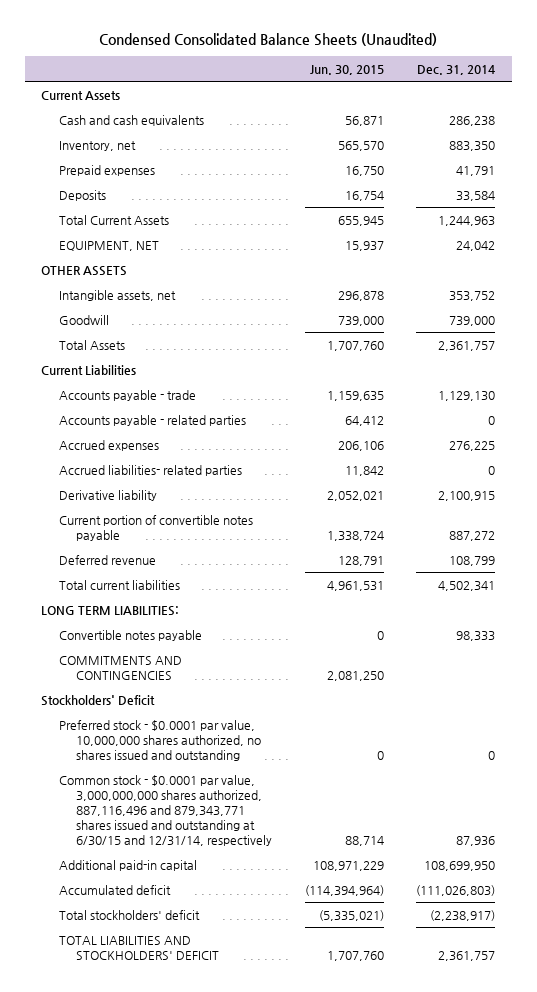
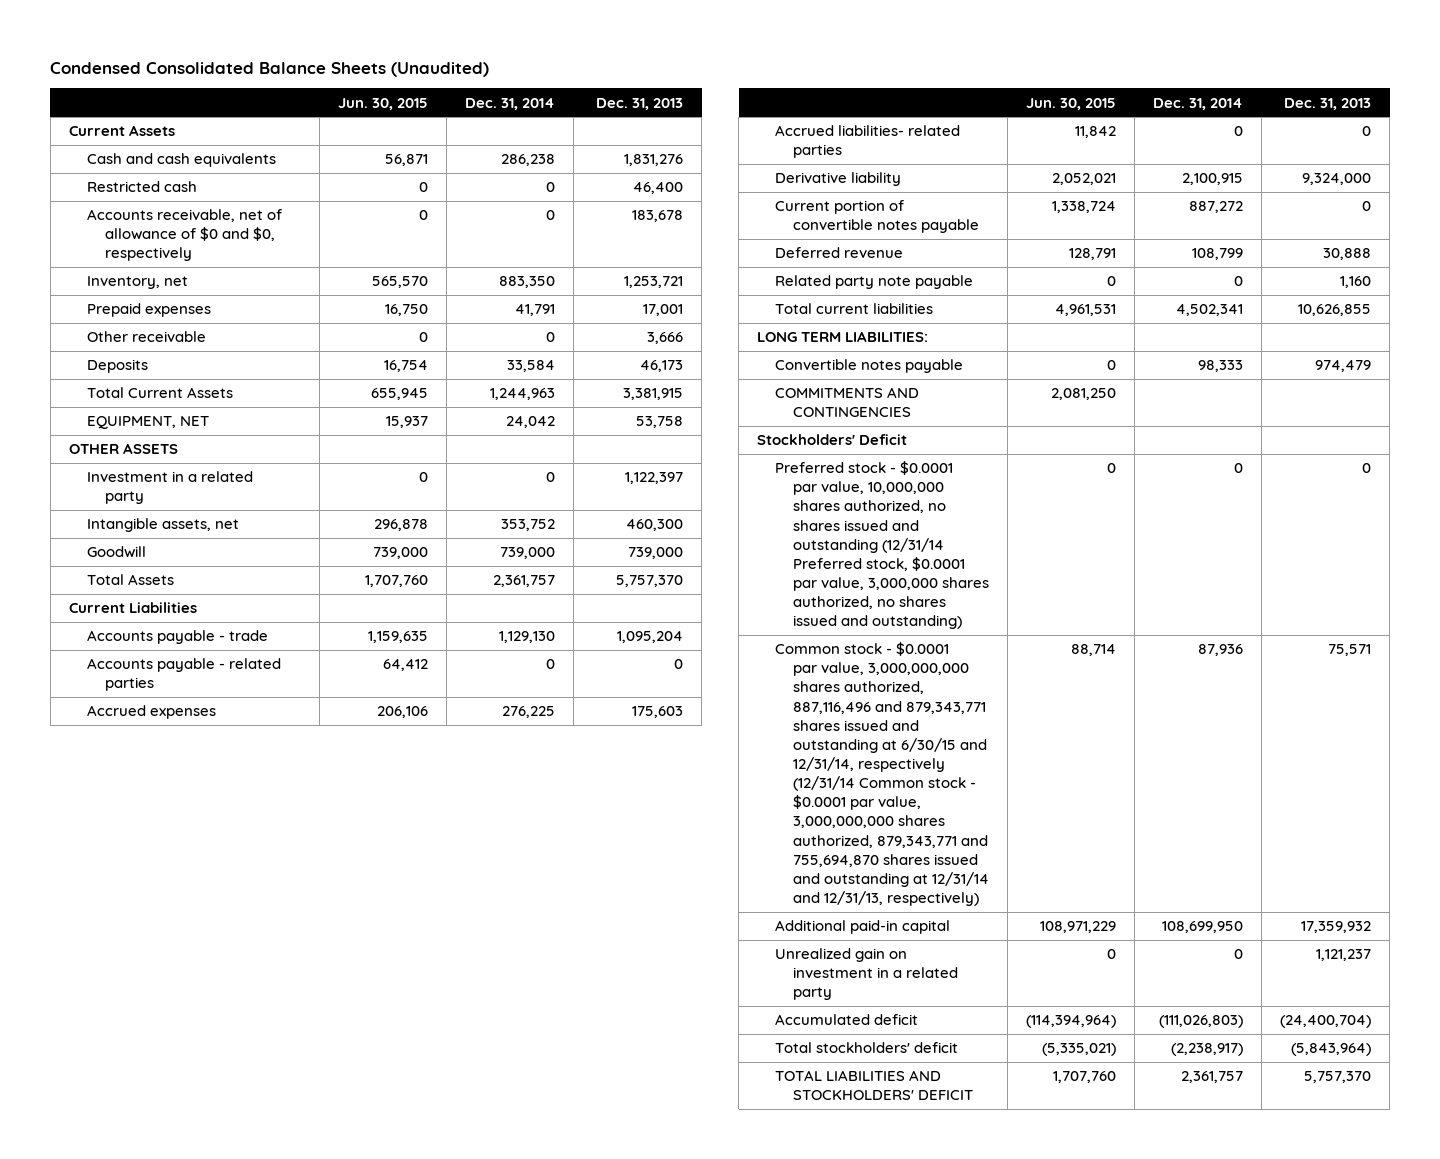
none -> [596,97,684,110] Dec. 31, 2013
none -> [86,181,197,193] Restricted cash
none -> [86,209,282,262] Accounts receivable, net of allowance of $0 and $0, respectively
none -> [86,331,206,343] Other receivable
none -> [86,471,253,505] Investment in a related party
none -> [775,275,974,290] Related party note payable
[58,719,262,761] Preferred stock - $0.0001 par value, 10,000,000 shares authorized, no shares issued and outstanding -> [775,461,989,630] Preferred stock - $0.0001 par value, 10,000,000 shares authorized, no shares issued and outstanding (12/31/14 Preferred stock, $0.0001 par value, 3,000,000 shares authorized, no shares issued and outstanding)
[58,774,273,847] Common stock - $0.0001 par value, 3,000,000,000 shares authorized, 887,116,496 and 879,343,771 shares issued and outstanding at 6/30/15 and 12/31/14, respectively -> [775,642,989,907] Common stock - $0.0001 par value, 3,000,000,000 shares authorized, 887,116,496 and 879,343,771 shares issued and outstanding at 6/30/15 and 12/31/14, respectively (12/31/14 Common stock - $0.0001 par value, 3,000,000,000 shares authorized, 879,343,771 and 755,694,870 shares issued and outstanding at 12/31/14 and 12/31/13, respectively)
none -> [775,948,958,1001] Unrealized gain on investment in a related party

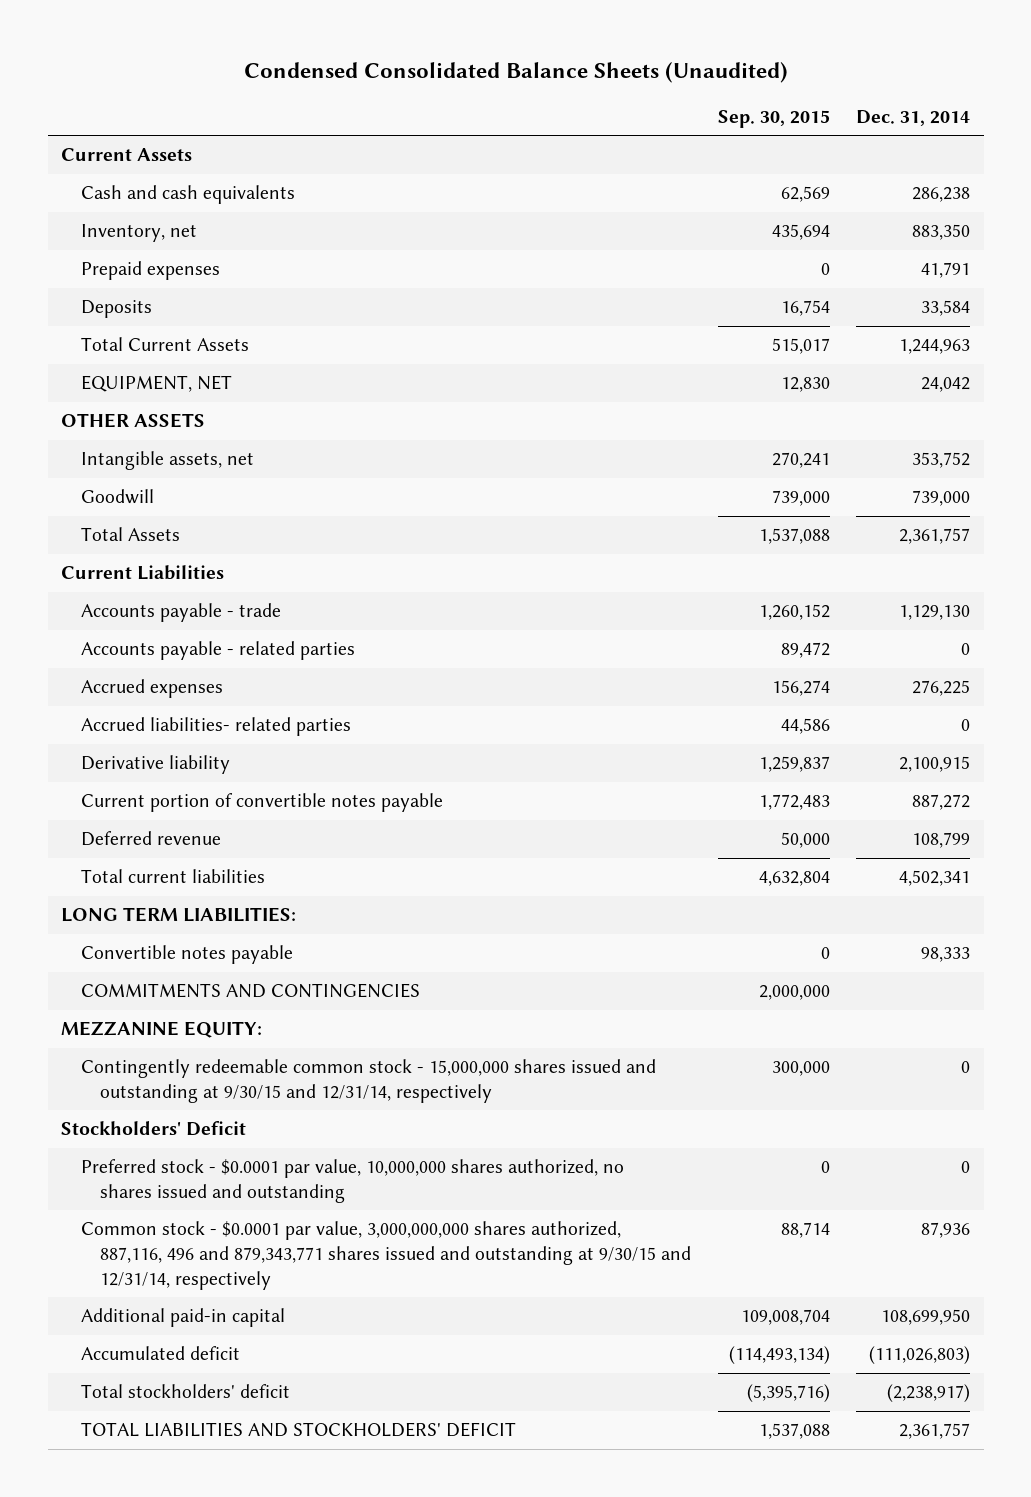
[337,97,428,110] Jun. 30, 2015 -> none
[596,97,684,110] Dec. 31, 2013 -> none
none -> [717,109,830,128] Sep. 30, 2015
[86,181,197,193] Restricted cash -> none
[86,209,282,262] Accounts receivable, net of allowance of $0 and $0, respectively -> none
[86,331,206,343] Other receivable -> none
[86,471,253,505] Investment in a related party -> none
[775,275,974,290] Related party note payable -> none
none -> [61,1021,263,1039] MEZZANINE EQUITY:
none -> [80,1059,656,1103] Contingently redeemable common stock - 15,000,000 shares issued and outstanding at 9/30/15 and 12/31/14, respectively
[775,461,989,630] Preferred stock - $0.0001 par value, 10,000,000 shares authorized, no shares issued and outstanding (12/31/14 Preferred stock, $0.0001 par value, 3,000,000 shares authorized, no shares issued and outstanding) -> [80,1159,624,1203] Preferred stock - $0.0001 par value, 10,000,000 shares authorized, no shares issued and outstanding
[775,642,989,907] Common stock - $0.0001 par value, 3,000,000,000 shares authorized, 887,116,496 and 879,343,771 shares issued and outstanding at 6/30/15 and 12/31/14, respectively (12/31/14 Common stock - $0.0001 par value, 3,000,000,000 shares authorized, 879,343,771 and 755,694,870 shares issued and outstanding at 12/31/14 and 12/31/13, respectively) -> [80,1221,691,1290] Common stock - $0.0001 par value, 3,000,000,000 shares authorized, 887,116, 496 and 879,343,771 shares issued and outstanding at 9/30/15 and 12/31/14, respectively
[775,948,958,1001] Unrealized gain on investment in a related party -> none

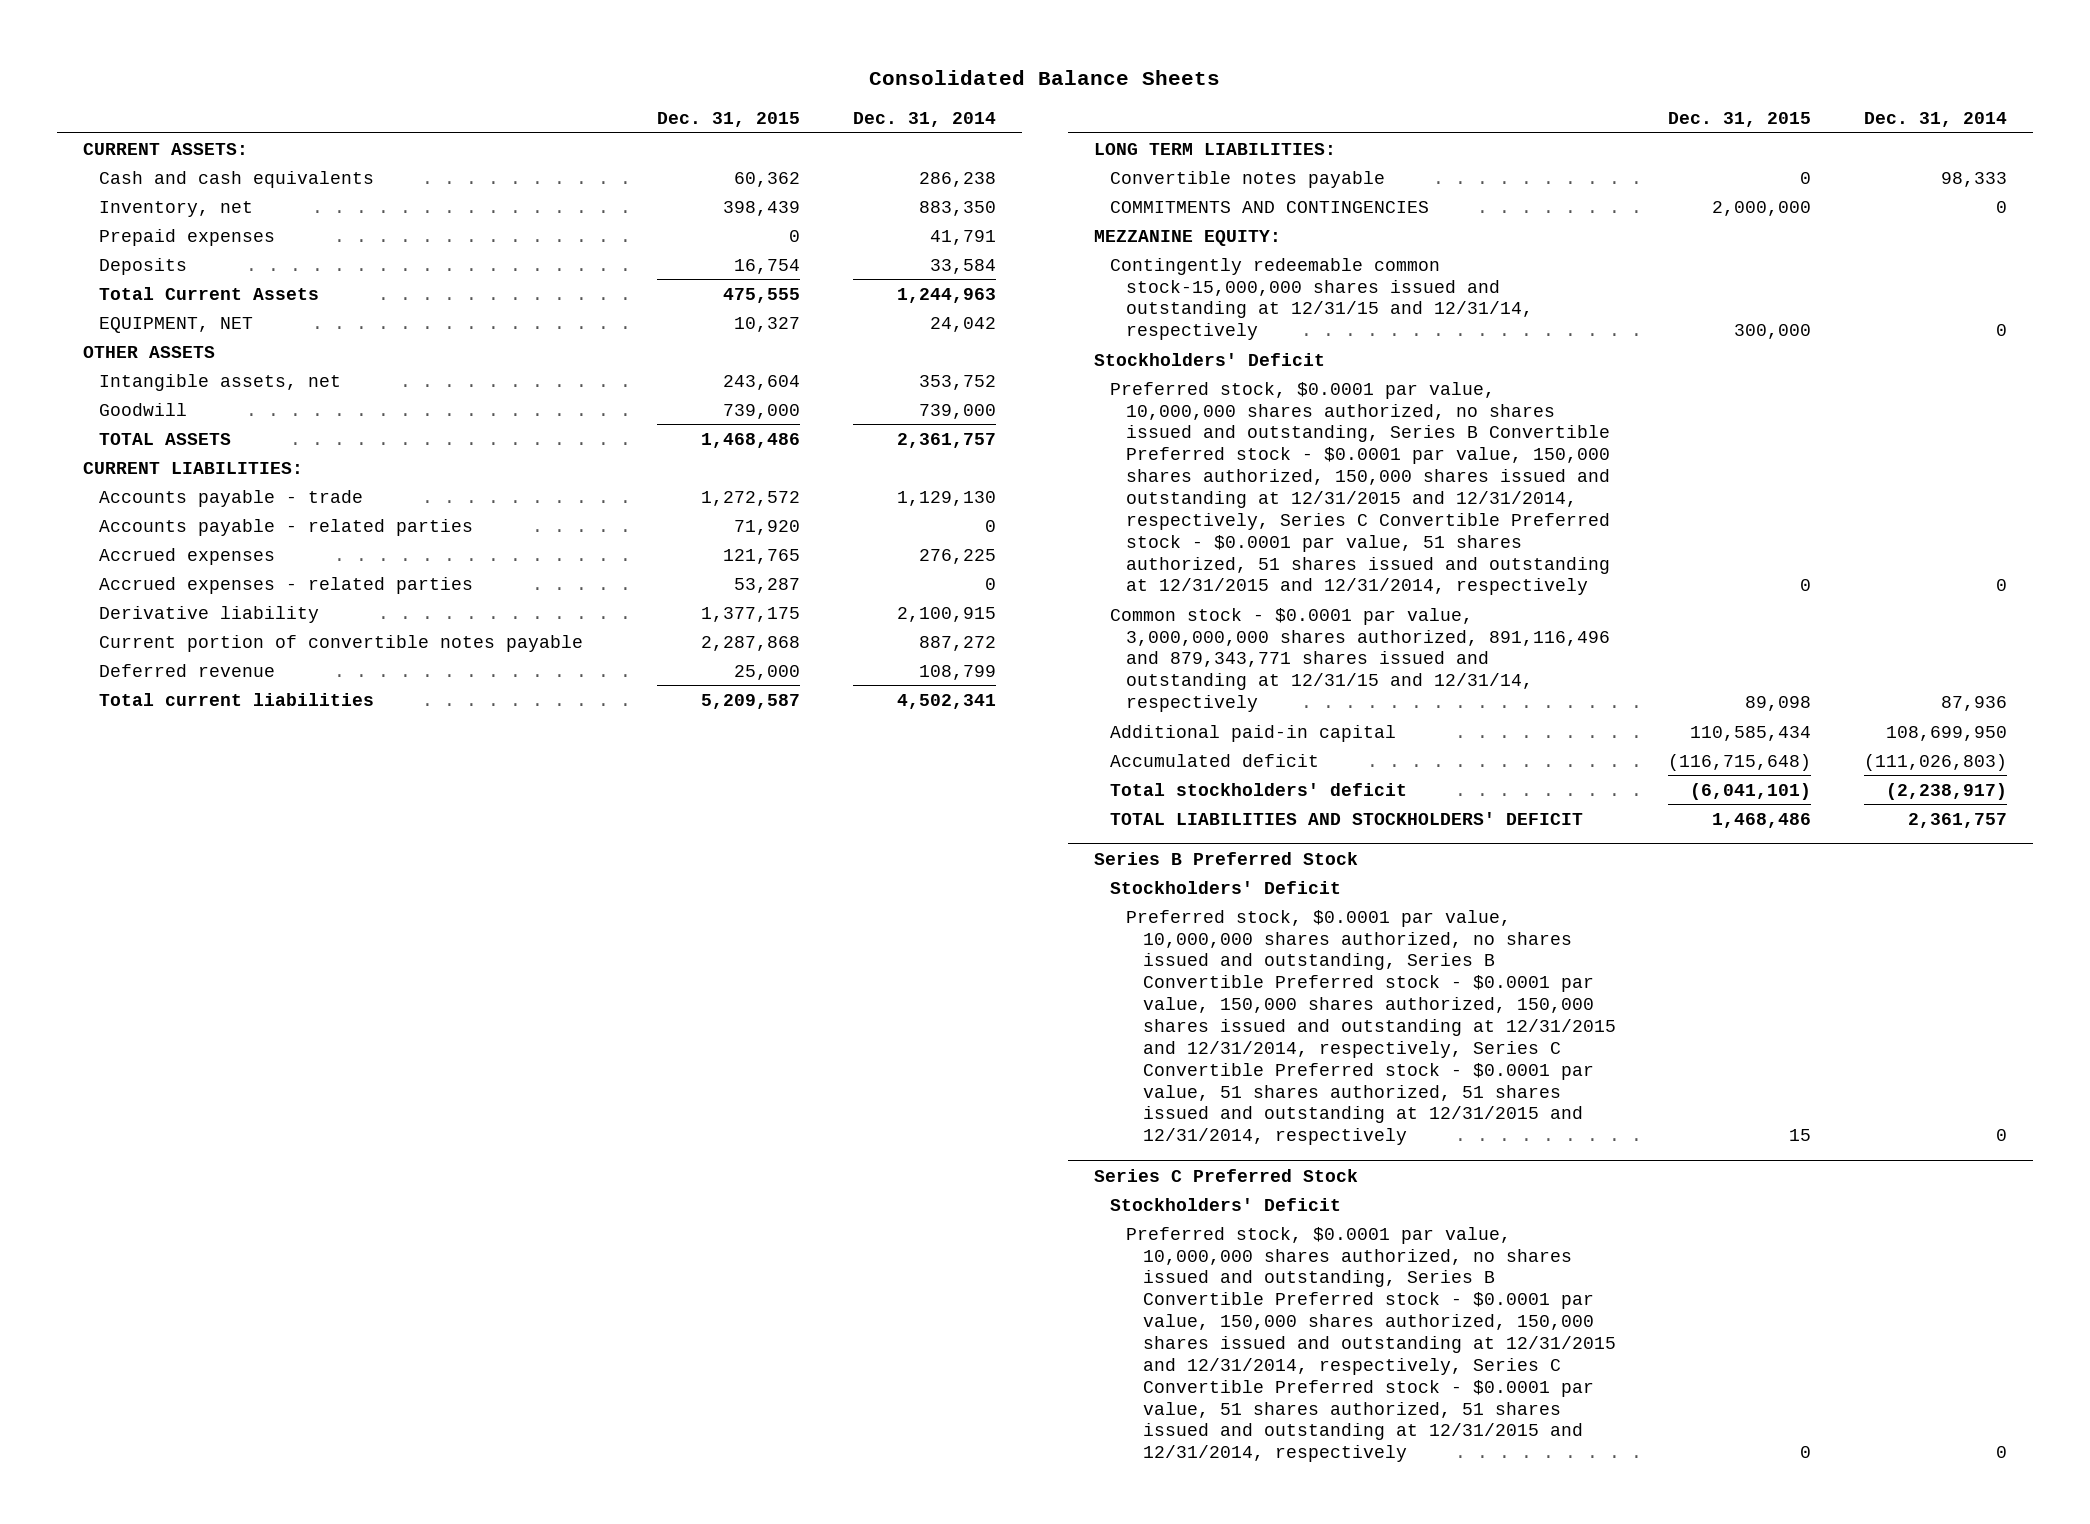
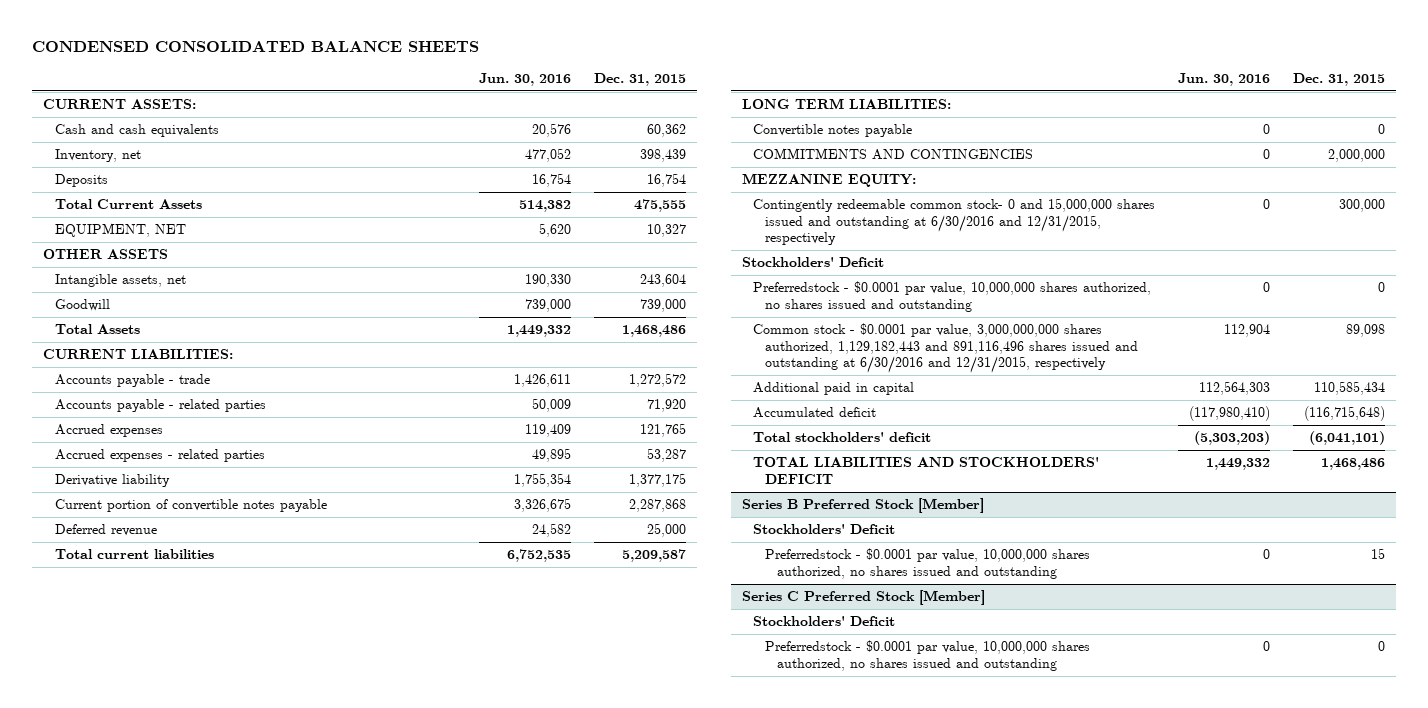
[869,70,1221,86] Consolidated Balance Sheets -> [31,41,479,53] CONDENSED CONSOLIDATED BALANCE SHEETS
[853,112,997,128] Dec. 31, 2014 -> none
none -> [479,72,572,86] Jun. 30, 2016
[99,228,276,246] Prepaid expenses -> none
[99,432,232,445] TOTAL ASSETS -> [54,324,140,335] Total Assets
[1110,257,1534,341] Contingently redeemable common stock-15,000,000 shares issued and outstanding at 12/31/15 and 12/31/14, respectively -> [753,198,1156,246] Contingently redeemable common stock- 0 and 15,000,000 shares issued and outstanding at 6/30/2016 and 12/31/2015, respectively
[1110,381,1611,596] Preferred stock, $0.0001 par value, 10,000,000 shares authorized, no shares issued and outstanding, Series B Convertible Preferred stock - $0.0001 par value, 150,000 shares authorized, 150,000 shares issued and outstanding at 12/31/2015 and 12/31/2014, respectively, Series C Convertible Preferred stock - $0.0001 par value, 51 shares authorized, 51 shares issued and outstanding at 12/31/2015 and 12/31/2014, respectively -> [753,281,1152,312] Preferredstock - $0.0001 par value, 10,000,000 shares authorized, no shares issued and outstanding
[1110,607,1611,713] Common stock - $0.0001 par value, 3,000,000,000 shares authorized, 891,116,496 and 879,343,771 shares issued and outstanding at 12/31/15 and 12/31/14, respectively -> [753,323,1139,374] Common stock - $0.0001 par value, 3,000,000,000 shares authorized, 1,129,182,443 and 891,116,496 shares issued and outstanding at 6/30/2016 and 12/31/2015, respectively
[1110,724,1397,742] Additional paid-in capital -> [753,382,915,396] Additional paid in capital
[1094,851,1359,865] Series B Preferred Stock -> [741,498,984,514] Series B Preferred Stock [Member]
[1126,909,1616,1146] Preferred stock, $0.0001 par value, 10,000,000 shares authorized, no shares issued and outstanding, Series B Convertible Preferred stock - $0.0001 par value, 150,000 shares authorized, 150,000 shares issued and outstanding at 12/31/2015 and 12/31/2014, respectively, Series C Convertible Preferred stock - $0.0001 par value, 51 shares authorized, 51 shares issued and outstanding at 12/31/2015 and 12/31/2014, respectively -> [765,548,1091,579] Preferredstock - $0.0001 par value, 10,000,000 shares authorized, no shares issued and outstanding
[1094,1168,1359,1182] Series C Preferred Stock -> [741,590,985,606] Series C Preferred Stock [Member]
[1126,1226,1616,1463] Preferred stock, $0.0001 par value, 10,000,000 shares authorized, no shares issued and outstanding, Series B Convertible Preferred stock - $0.0001 par value, 150,000 shares authorized, 150,000 shares issued and outstanding at 12/31/2015 and 12/31/2014, respectively, Series C Convertible Preferred stock - $0.0001 par value, 51 shares authorized, 51 shares issued and outstanding at 12/31/2015 and 12/31/2014, respectively -> [765,640,1091,671] Preferredstock - $0.0001 par value, 10,000,000 shares authorized, no shares issued and outstanding

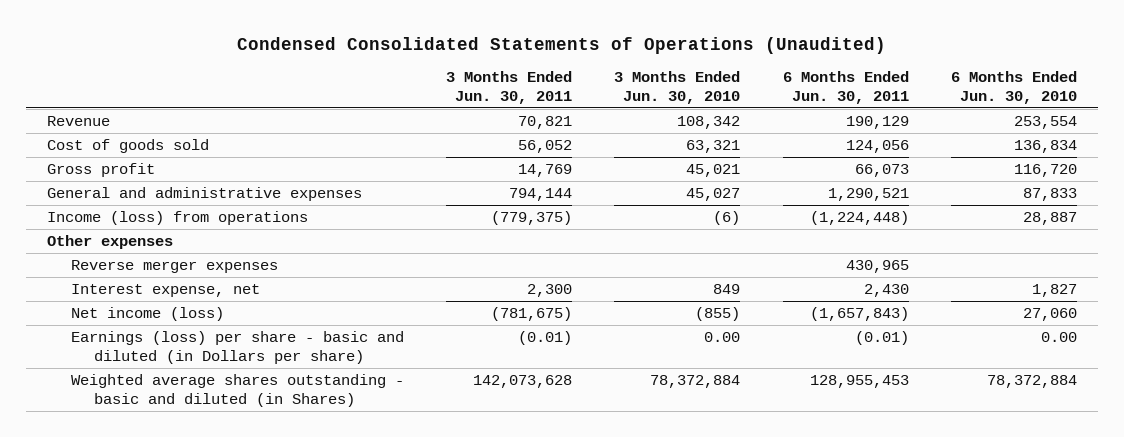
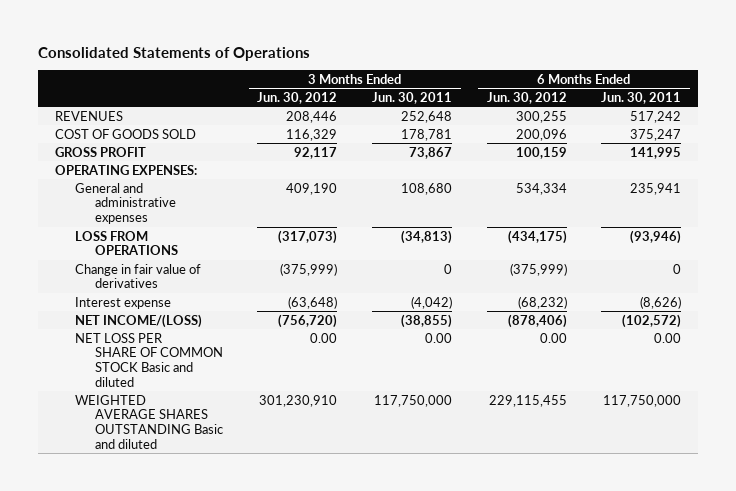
[237,36,887,54] Condensed Consolidated Statements of Operations (Unaudited) -> [37,46,310,61] Consolidated Statements of Operations
[614,70,741,105] 3 Months Ended Jun. 30, 2010 -> none
[951,70,1078,105] 6 Months Ended Jun. 30, 2010 -> none
none -> [257,91,338,104] Jun. 30, 2012
none -> [486,91,567,104] Jun. 30, 2012
[46,115,110,126] Revenue -> none
[46,234,173,249] Other expenses -> none
[70,259,278,273] Reverse merger expenses -> none
none -> [55,110,124,121] REVENUES
[46,138,209,153] Cost of goods sold -> [55,128,197,139] COST OF GOODS SOLD
[518,139,573,153] 56,052 -> [401,128,453,141] 178,781
[845,139,909,153] 124,056 -> [630,128,682,141] 375,247
[46,162,155,177] Gross profit -> [55,146,147,157] GROSS PROFIT
[518,163,573,177] 14,769 -> [409,146,453,159] 73,867
[854,163,909,177] 66,073 -> [630,146,682,159] 141,995
none -> [55,164,198,175] OPERATING EXPENSES:
[509,187,573,201] 794,144 -> [401,182,453,195] 108,680
[827,187,909,201] 1,290,521 -> [630,182,682,195] 235,941
[46,210,308,225] Income (loss) from operations -> [75,230,178,256] LOSS FROM OPERATIONS
[491,210,573,225] (779,375) -> [401,229,453,244] (34,813)
[809,210,909,225] (1,224,448) -> [630,229,682,244] (93,946)
none -> [75,263,202,289] Change in fair value of derivatives
[70,283,260,297] Interest expense, net -> [75,296,172,309] Interest expense
[527,283,573,297] 2,300 -> [411,295,453,309] (4,042)
[863,283,909,297] 2,430 -> [640,295,682,309] (8,626)
[70,306,224,321] Net income (loss) -> [75,313,203,328] NET INCOME/(LOSS)
[491,306,573,321] (781,675) -> [401,313,453,328] (38,855)
[809,306,909,321] (1,657,843) -> [622,313,682,328] (102,572)
[70,330,404,365] Earnings (loss) per share - basic and diluted (in Dollars per share) -> [75,332,223,387] NET LOSS PER SHARE OF COMMON STOCK Basic and diluted
[518,330,573,345] (0.01) -> [425,332,453,343] 0.00
[854,330,909,345] (0.01) -> [654,332,682,343] 0.00
[70,373,404,408] Weighted average shares outstanding - basic and diluted (in Shares) -> [75,394,223,449] WEIGHTED AVERAGE SHARES OUTSTANDING Basic and diluted
[473,374,573,388] 142,073,628 -> [374,394,453,407] 117,750,000
[809,374,909,388] 128,955,453 -> [603,394,682,407] 117,750,000

